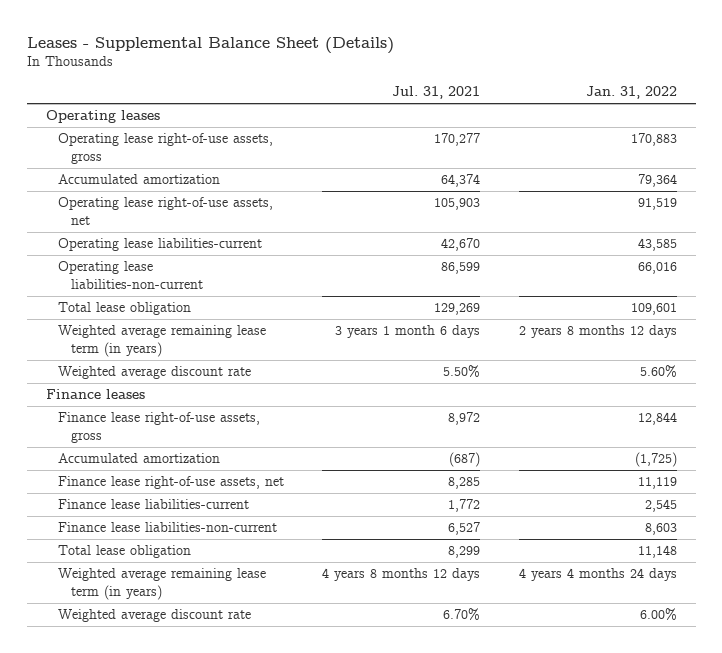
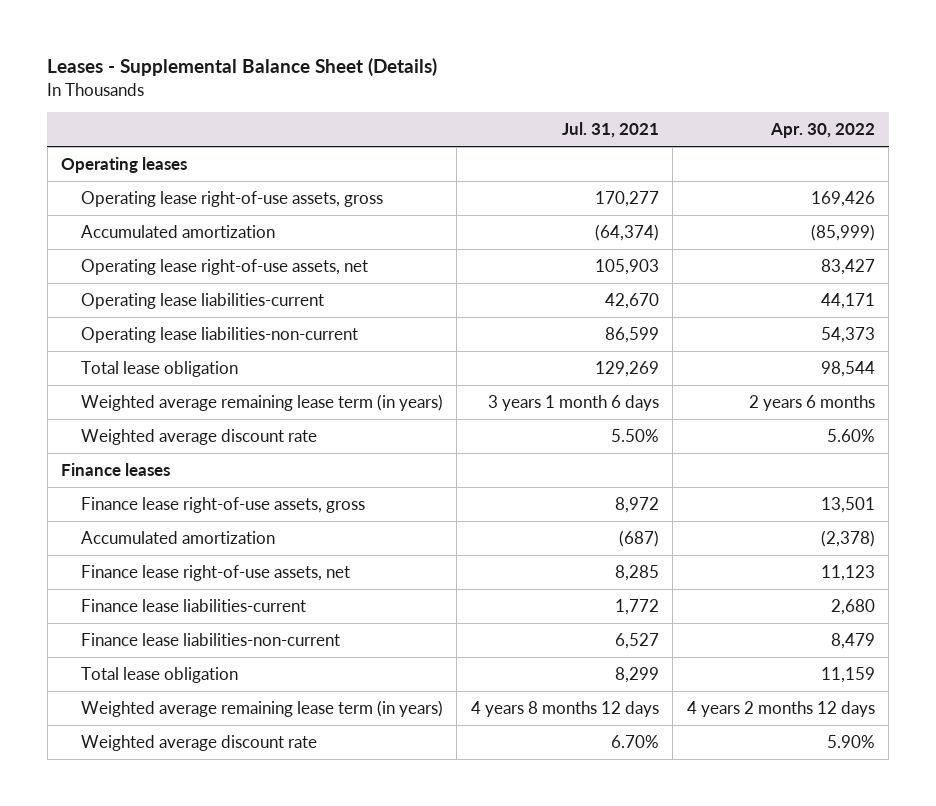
[585,86,677,100] Jan. 31, 2022 -> none
none -> [769,123,875,139] Apr. 30, 2022
[441,174,481,188] 64,374 -> [594,224,659,242] (64,374)

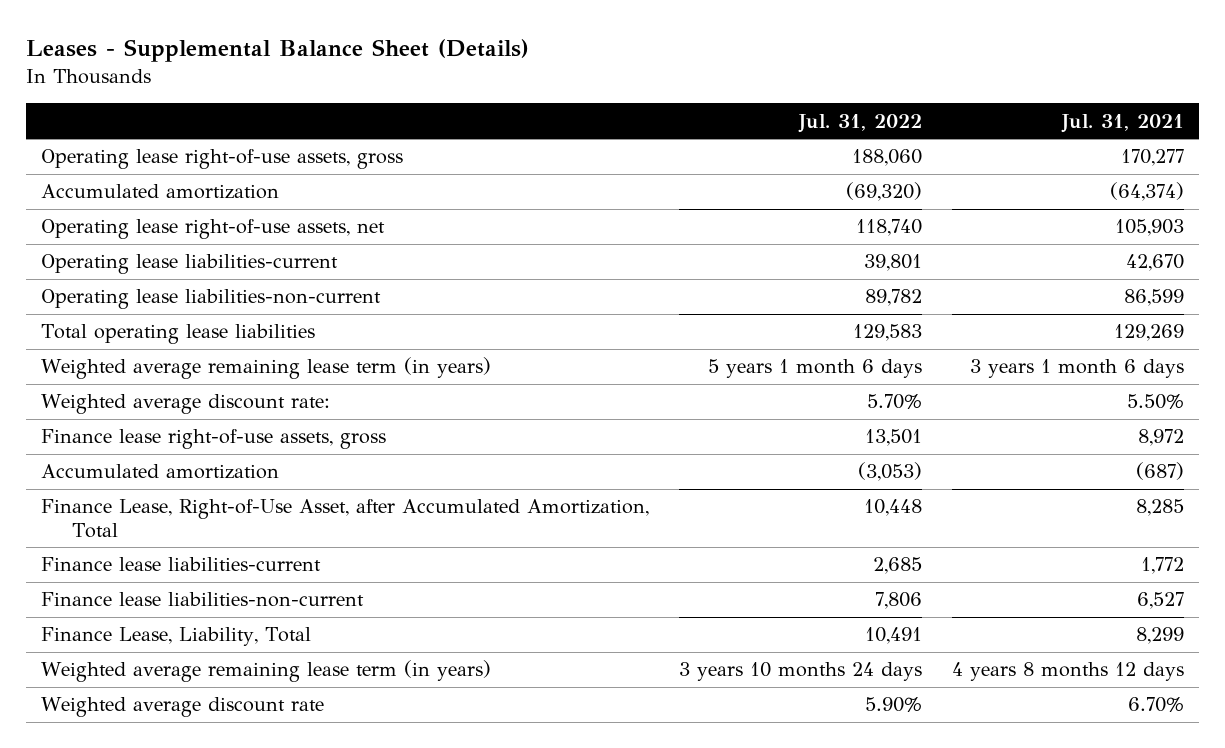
[769,123,875,139] Apr. 30, 2022 -> none
none -> [797,113,922,133] Jul. 31, 2022
[61,157,188,174] Operating leases -> none
[80,361,238,378] Total lease obligation -> [40,324,315,345] Total operating lease liabilities
[61,463,171,477] Finance leases -> none
[80,429,317,446] Weighted average discount rate -> [40,394,330,415] Weighted average discount rate:
[80,565,350,582] Finance lease right-of-use assets, net -> [40,499,649,538] Finance Lease, Right-of-Use Asset, after Accumulated Amortization, Total
[80,667,238,684] Total lease obligation -> [40,627,311,647] Finance Lease, Liability, Total

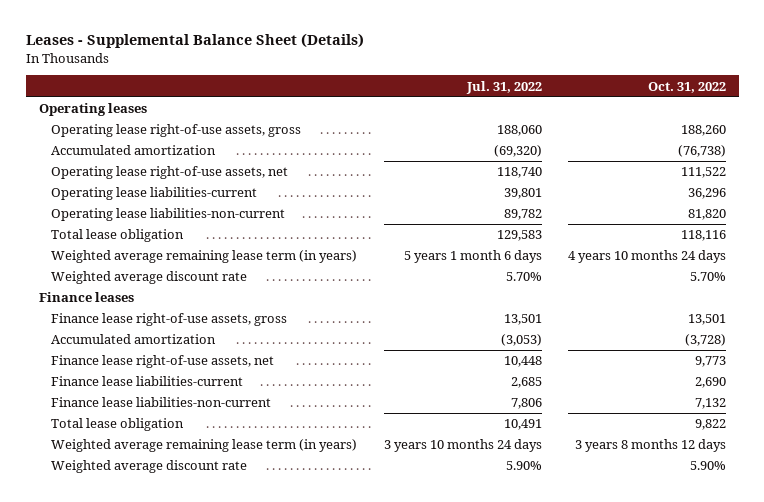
[1061,113,1185,133] Jul. 31, 2021 -> none
none -> [647,81,726,93] Oct. 31, 2022
none -> [38,103,147,117] Operating leases
[40,324,315,345] Total operating lease liabilities -> [51,229,185,243] Total lease obligation
[40,394,330,415] Weighted average discount rate: -> [51,271,248,285] Weighted average discount rate
none -> [38,292,134,303] Finance leases
[40,499,649,538] Finance Lease, Right-of-Use Asset, after Accumulated Amortization, Total -> [51,355,275,369] Finance lease right-of-use assets, net
[40,627,311,647] Finance Lease, Liability, Total -> [51,418,185,432] Total lease obligation

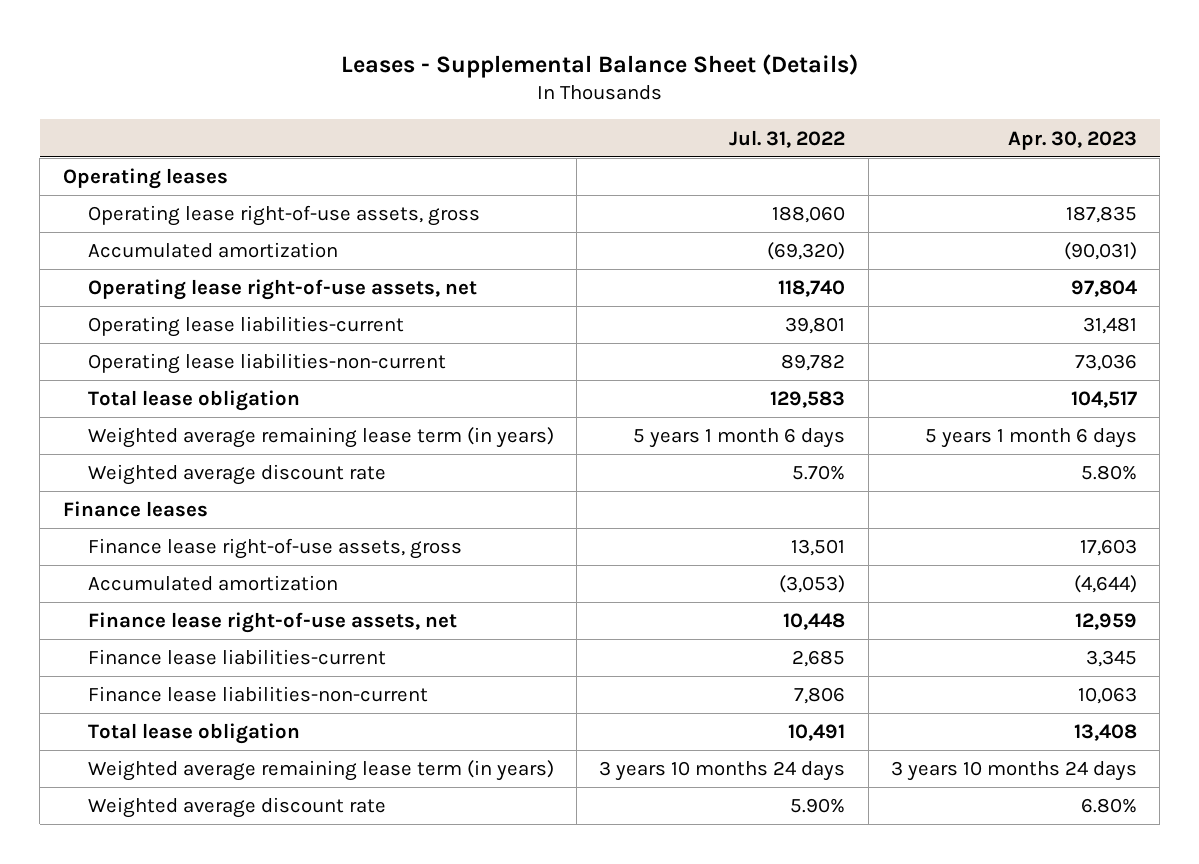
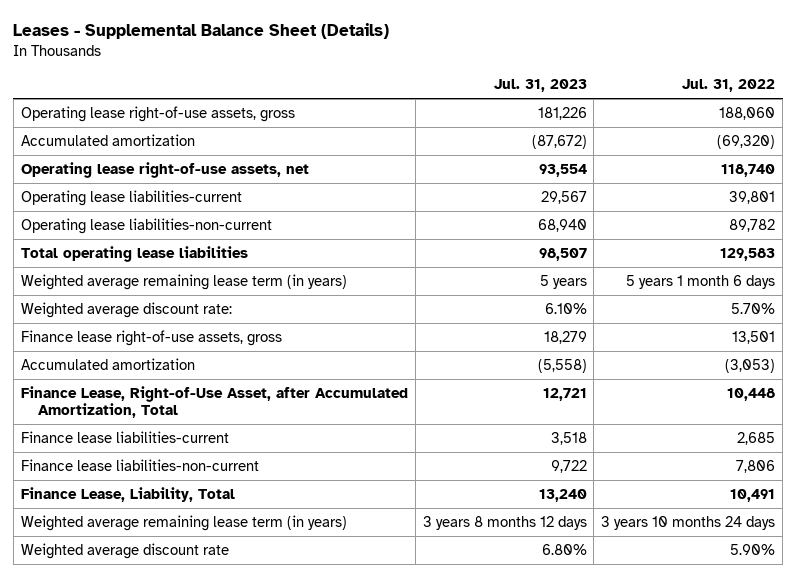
[1007,130,1137,150] Apr. 30, 2023 -> none
none -> [493,79,587,93] Jul. 31, 2023
[62,168,228,190] Operating leases -> none
[87,390,300,412] Total lease obligation -> [20,245,248,262] Total operating lease liabilities
[62,501,208,518] Finance leases -> none
[87,464,386,486] Weighted average discount rate -> [20,301,232,318] Weighted average discount rate:
[87,612,457,634] Finance lease right-of-use assets, net -> [20,385,408,419] Finance Lease, Right-of-Use Asset, after Accumulated Amortization, Total
[87,723,300,745] Total lease obligation -> [20,486,235,502] Finance Lease, Liability, Total

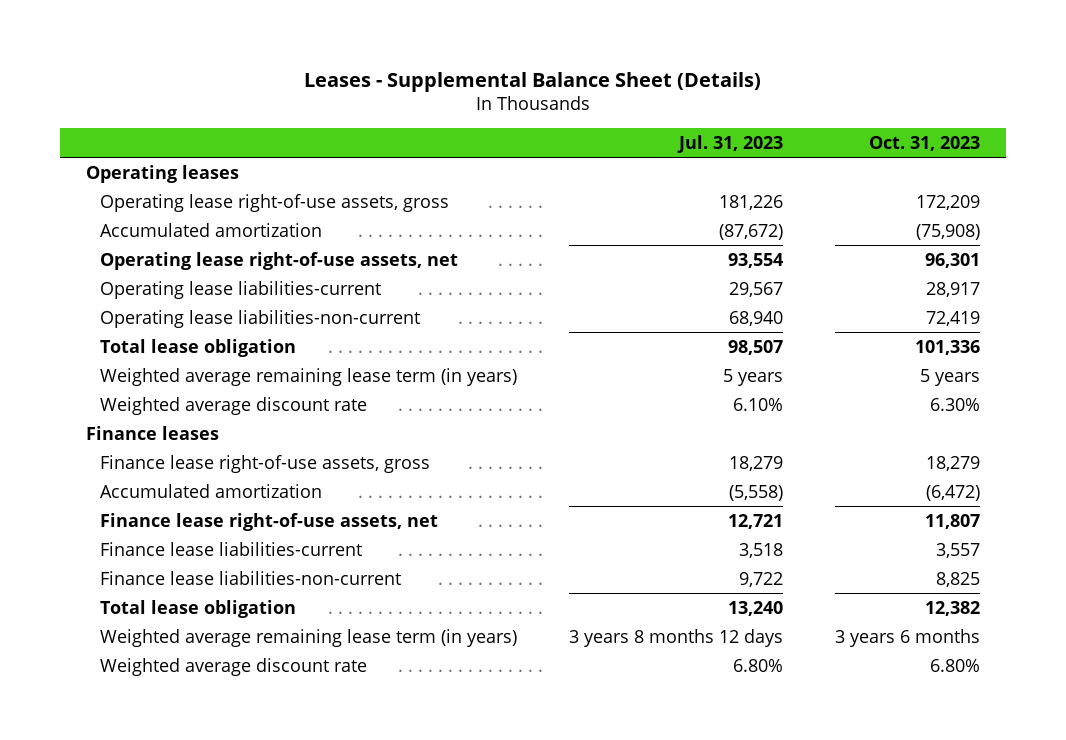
[682,79,776,93] Jul. 31, 2022 -> none
none -> [868,135,980,151] Oct. 31, 2023
none -> [85,164,239,183] Operating leases
[20,245,248,262] Total operating lease liabilities -> [100,338,297,357] Total lease obligation
[20,301,232,318] Weighted average discount rate: -> [100,396,368,415] Weighted average discount rate
none -> [85,425,219,440] Finance leases
[20,385,408,419] Finance Lease, Right-of-Use Asset, after Accumulated Amortization, Total -> [100,512,439,531] Finance lease right-of-use assets, net
[20,486,235,502] Finance Lease, Liability, Total -> [100,599,297,618] Total lease obligation

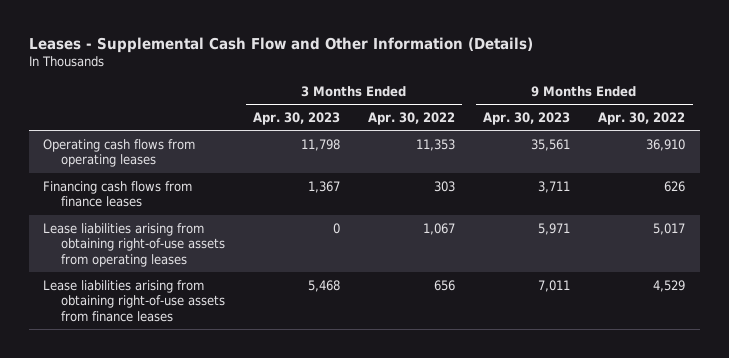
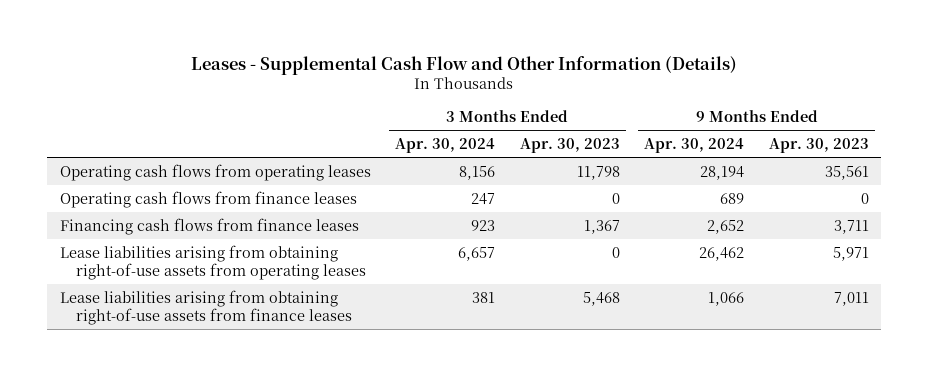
[368,112,456,126] Apr. 30, 2022 -> none
[598,112,686,126] Apr. 30, 2022 -> none
none -> [395,138,496,154] Apr. 30, 2024
none -> [644,138,745,154] Apr. 30, 2024
none -> [59,190,357,208] Operating cash flows from finance leases

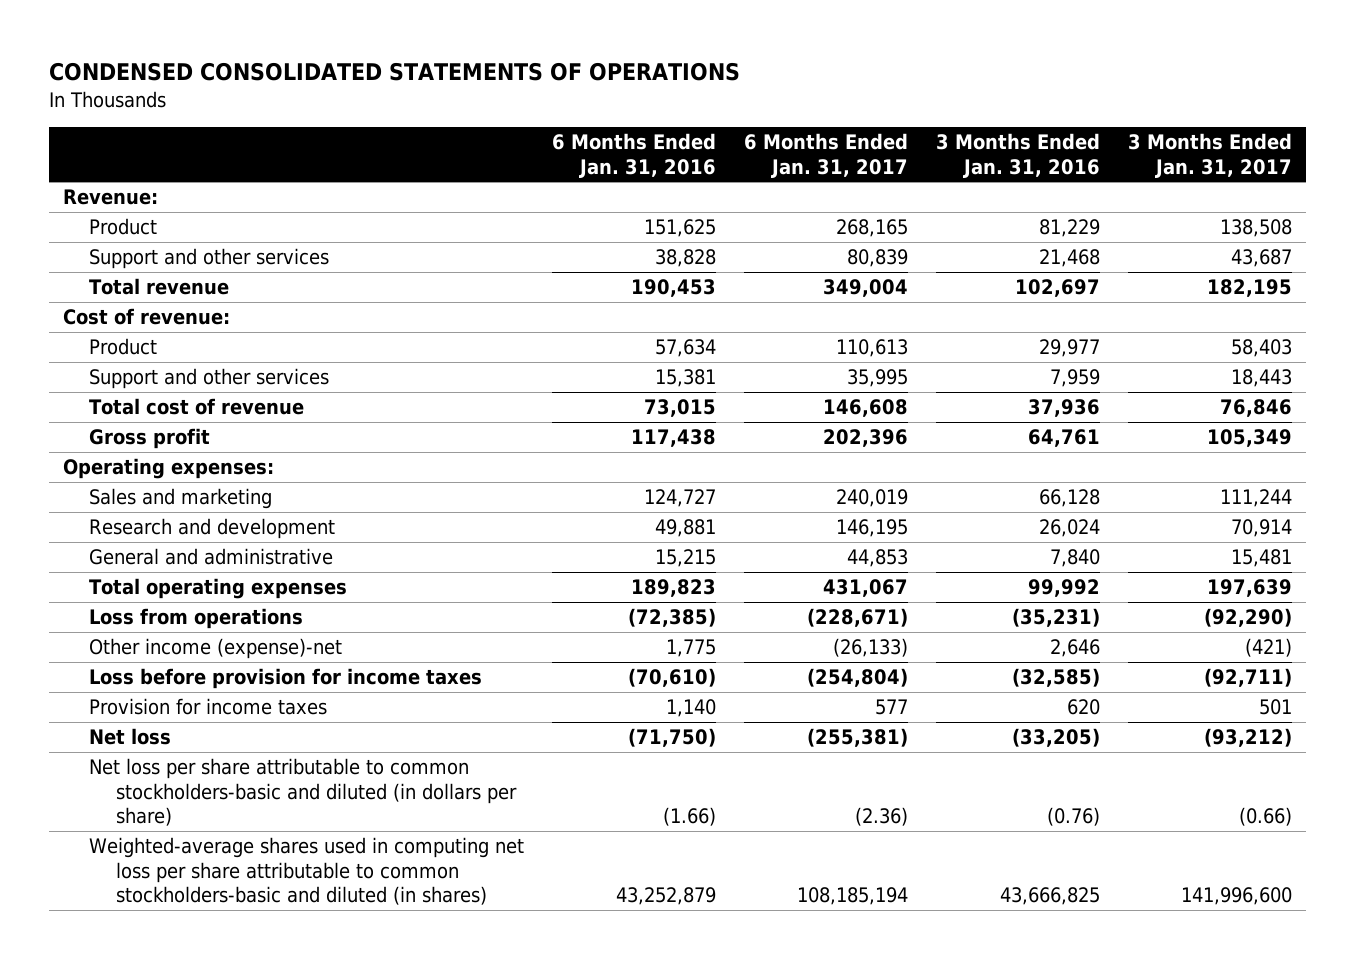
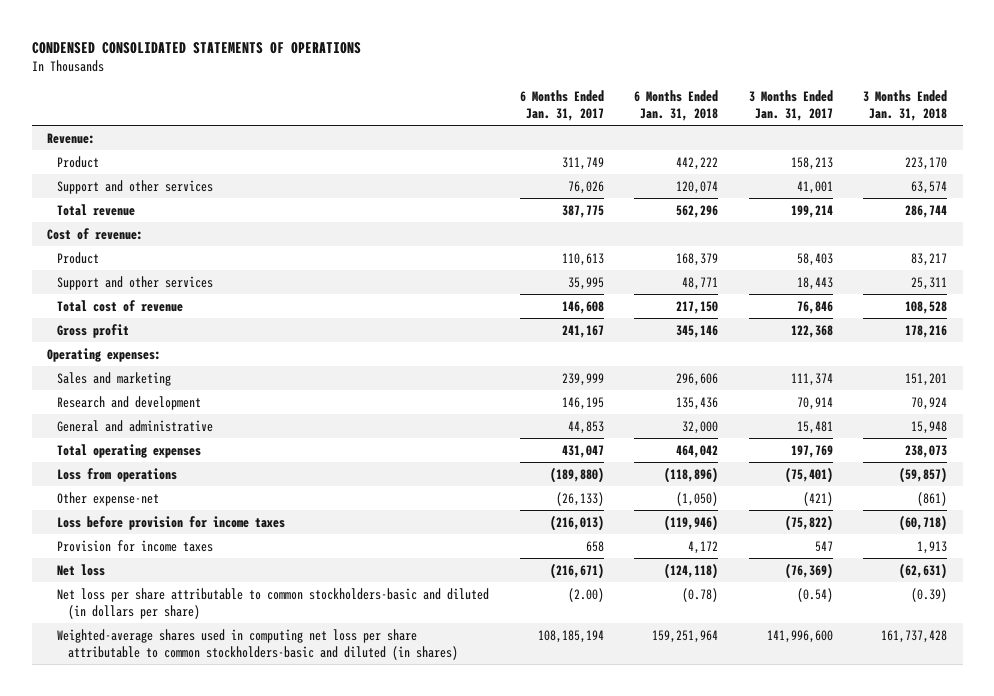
[552,133,717,178] 6 Months Ended Jan. 31, 2016 -> none
[936,133,1101,178] 3 Months Ended Jan. 31, 2016 -> none
none -> [634,90,719,121] 6 Months Ended Jan. 31, 2018
none -> [863,90,948,121] 3 Months Ended Jan. 31, 2018
[836,219,909,238] 268,165 -> [561,156,604,170] 311,749
[1219,219,1292,238] 138,508 -> [790,156,833,170] 158,213
[847,249,909,268] 80,839 -> [567,180,604,194] 76,026
[1230,249,1292,268] 43,687 -> [796,180,833,194] 41,001
[823,279,909,298] 349,004 -> [561,204,604,218] 387,775
[1206,279,1292,298] 182,195 -> [790,204,833,218] 199,214
[823,429,909,448] 202,396 -> [561,324,604,338] 241,167
[1206,429,1292,448] 105,349 -> [790,324,833,338] 122,368
[836,489,909,508] 240,019 -> [561,372,604,386] 239,999
[1219,489,1292,508] 111,244 -> [790,372,833,386] 111,374
[823,579,909,598] 431,067 -> [561,444,604,458] 431,047
[1206,579,1292,598] 197,639 -> [790,444,833,458] 197,769
[807,608,909,628] (228,671) -> [549,466,604,483] (189,880)
[1203,608,1292,628] (92,290) -> [784,466,833,483] (75,401)
[89,638,343,660] Other income (expense)-net -> [57,491,160,506] Other expense-net
[807,668,909,688] (254,804) -> [549,514,604,531] (216,013)
[1203,668,1292,688] (92,711) -> [784,514,833,531] (75,822)
[875,699,909,716] 577 -> [585,540,604,552] 658
[1258,699,1292,716] 501 -> [814,540,833,552] 547
[807,728,909,748] (255,381) -> [549,562,604,579] (216,671)
[1203,728,1292,748] (93,212) -> [784,562,833,579] (76,369)
[855,807,909,827] (2.36) -> [567,587,604,602] (2.00)
[1238,807,1292,827] (0.66) -> [796,587,833,602] (0.54)

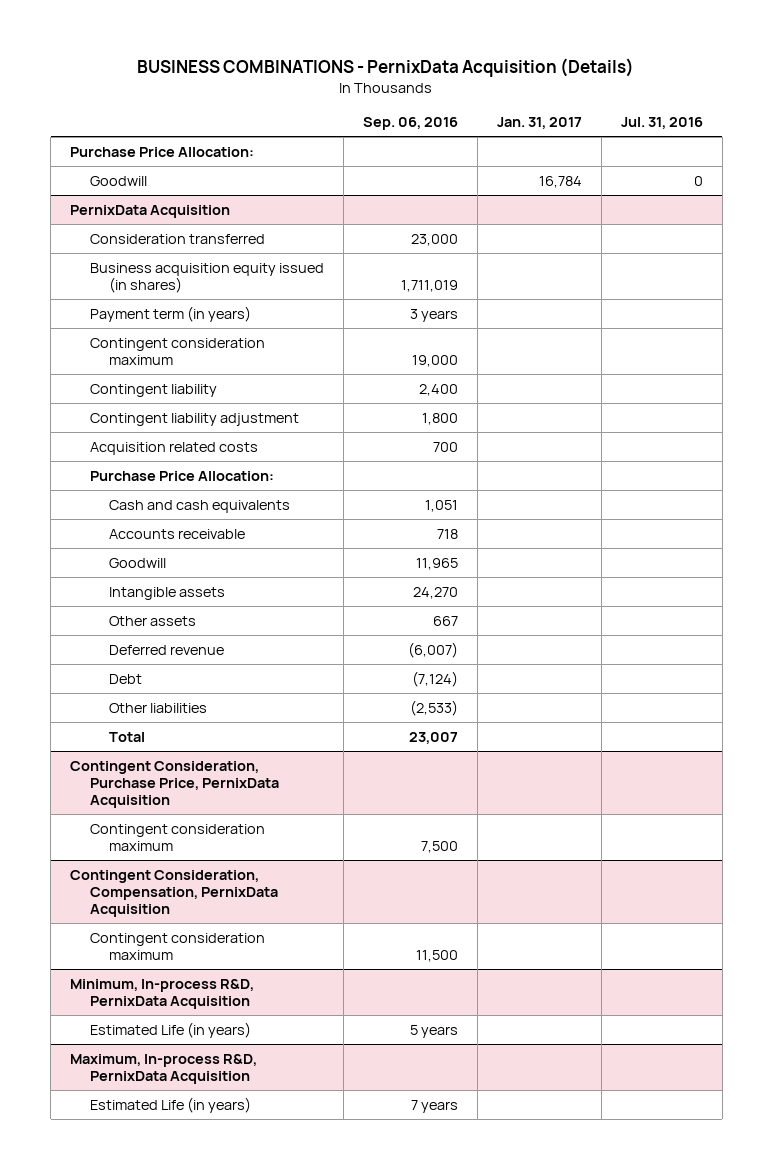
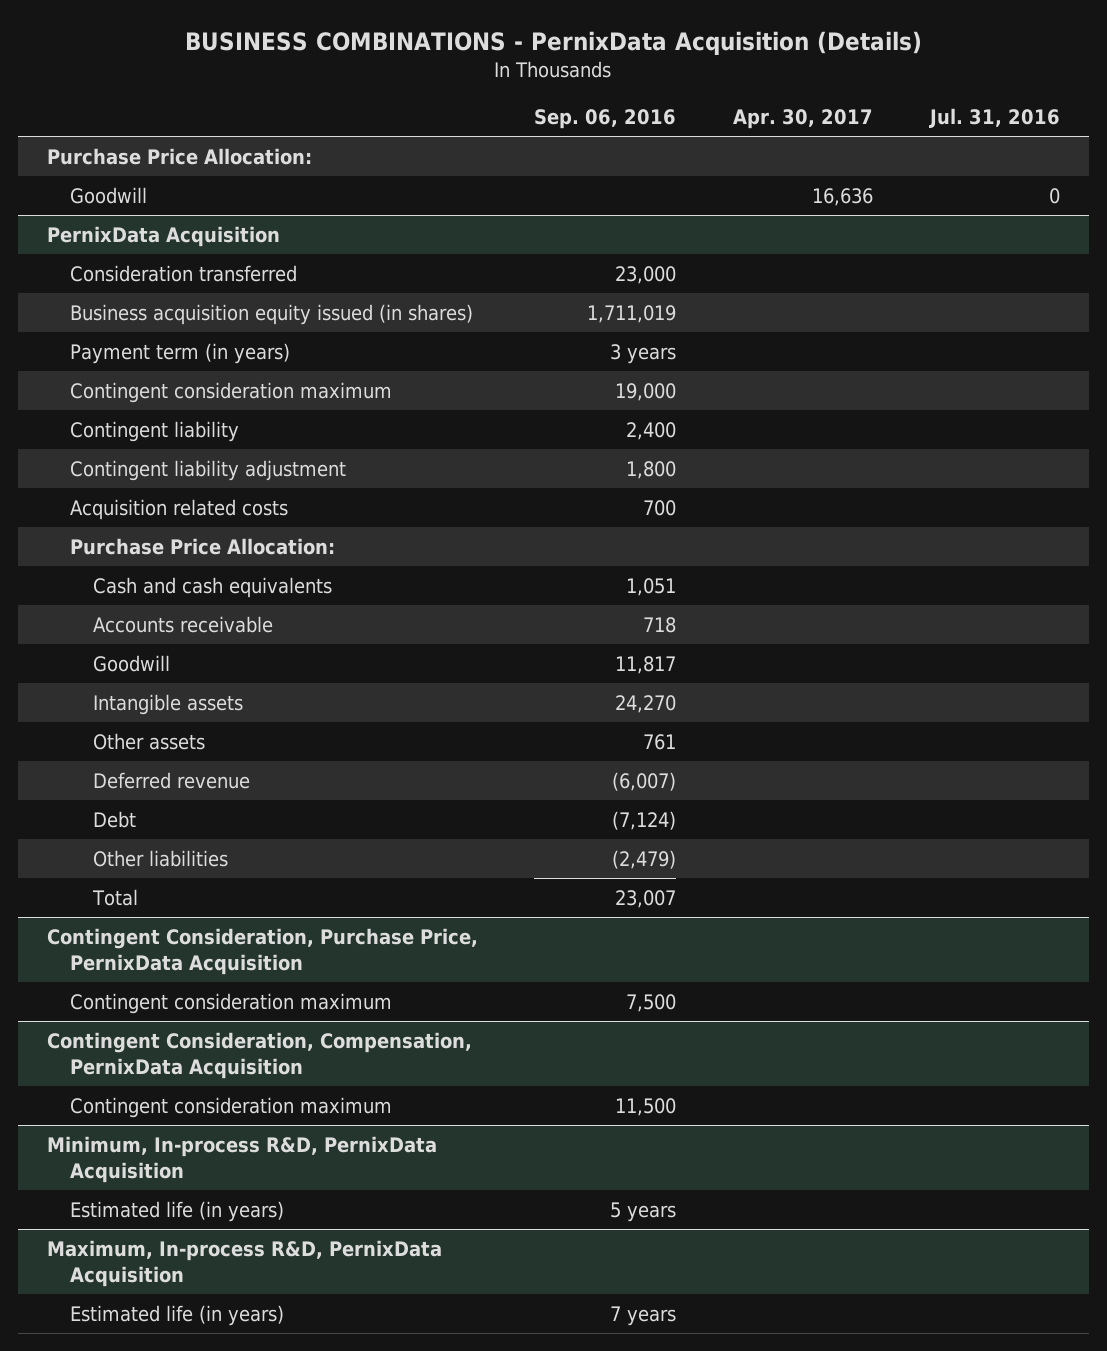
[496,117,582,130] Jan. 31, 2017 -> none
none -> [733,109,874,130] Apr. 30, 2017
[415,557,458,570] 11,965 -> [615,655,677,674] 11,817
[432,615,458,626] 667 -> [643,733,677,750] 761
[409,699,458,716] (2,533) -> [612,849,677,869] (2,479)
[89,1021,251,1038] Estimated Life (in years) -> [69,1200,284,1222] Estimated life (in years)
[89,1096,251,1113] Estimated Life (in years) -> [69,1304,284,1326] Estimated life (in years)

